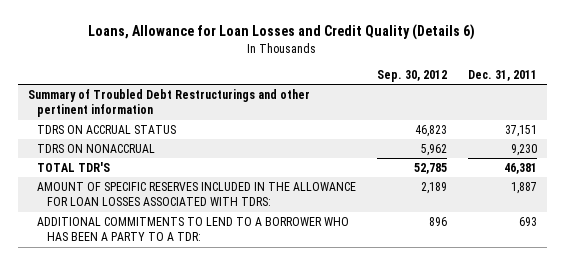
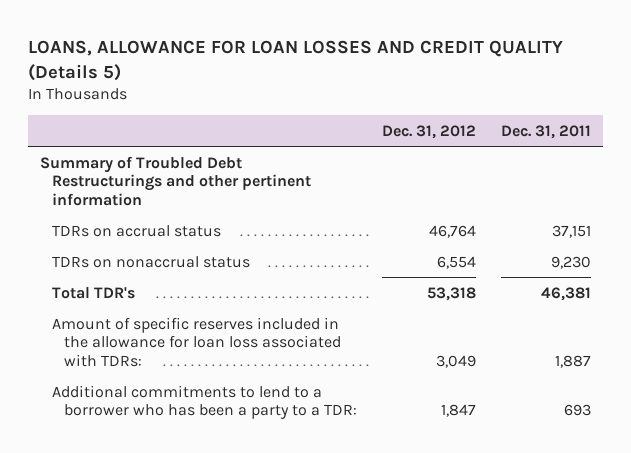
[88,24,476,41] Loans, Allowance for Loan Losses and Credit Quality (Details 6) -> [27,39,563,81] LOANS, ALLOWANCE FOR LOAN LOSSES AND CREDIT QUALITY (Details 5)
[376,69,447,82] Sep. 30, 2012 -> none
none -> [381,124,476,139] Dec. 31, 2012
[37,124,177,134] TDRS ON ACCRUAL STATUS -> [52,224,222,237] TDRs on accrual status
[37,143,156,153] TDRS ON NONACCRUAL -> [52,255,251,268] TDRs on nonaccrual status
[37,161,111,172] TOTAL TDR'S -> [52,286,136,299] Total TDR's
[37,181,357,207] AMOUNT OF SPECIFIC RESERVES INCLUDED IN THE ALLOWANCE FOR LOAN LOSSES ASSOCIATED WITH TDRS: -> [52,316,342,367] Amount of specific reserves included in the allowance for loan loss associated with TDRs:
[37,216,350,242] ADDITIONAL COMMITMENTS TO LEND TO A BORROWER WHO HAS BEEN A PARTY TO A TDR: -> [52,384,358,420] Additional commitments to lend to a borrower who has been a party to a TDR:

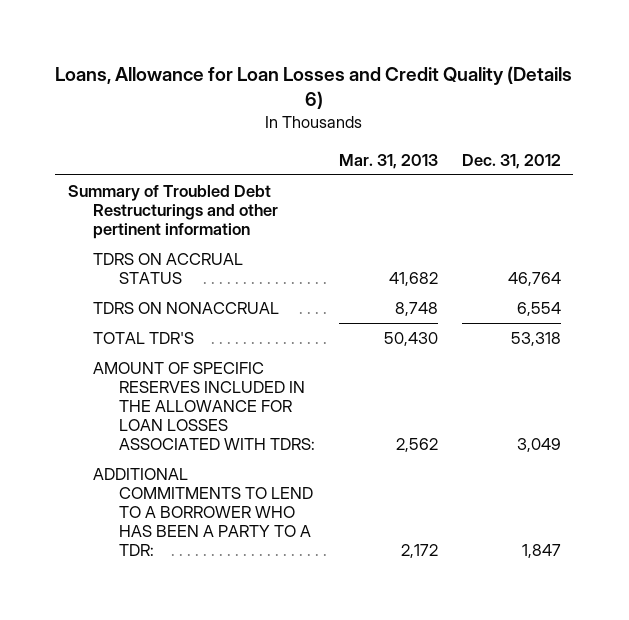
[27,39,563,81] LOANS, ALLOWANCE FOR LOAN LOSSES AND CREDIT QUALITY (Details 5) -> [55,65,573,110] Loans, Allowance for Loan Losses and Credit Quality (Details 6)
[500,124,591,139] Dec. 31, 2011 -> none
none -> [339,153,439,169] Mar. 31, 2013
[52,224,222,237] TDRs on accrual status -> [93,252,244,284] TDRS ON ACCRUAL STATUS
[52,255,251,268] TDRs on nonaccrual status -> [93,301,280,314] TDRS ON NONACCRUAL
[52,286,136,299] Total TDR's -> [93,331,195,344] TOTAL TDR'S
[52,316,342,367] Amount of specific reserves included in the allowance for loan loss associated with TDRs: -> [93,361,316,450] AMOUNT OF SPECIFIC RESERVES INCLUDED IN THE ALLOWANCE FOR LOAN LOSSES ASSOCIATED WITH TDRS:
[52,384,358,420] Additional commitments to lend to a borrower who has been a party to a TDR: -> [93,467,314,556] ADDITIONAL COMMITMENTS TO LEND TO A BORROWER WHO HAS BEEN A PARTY TO A TDR:

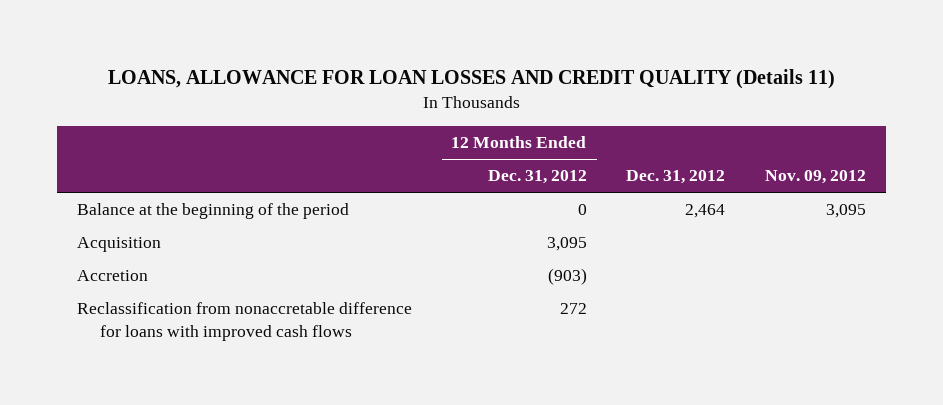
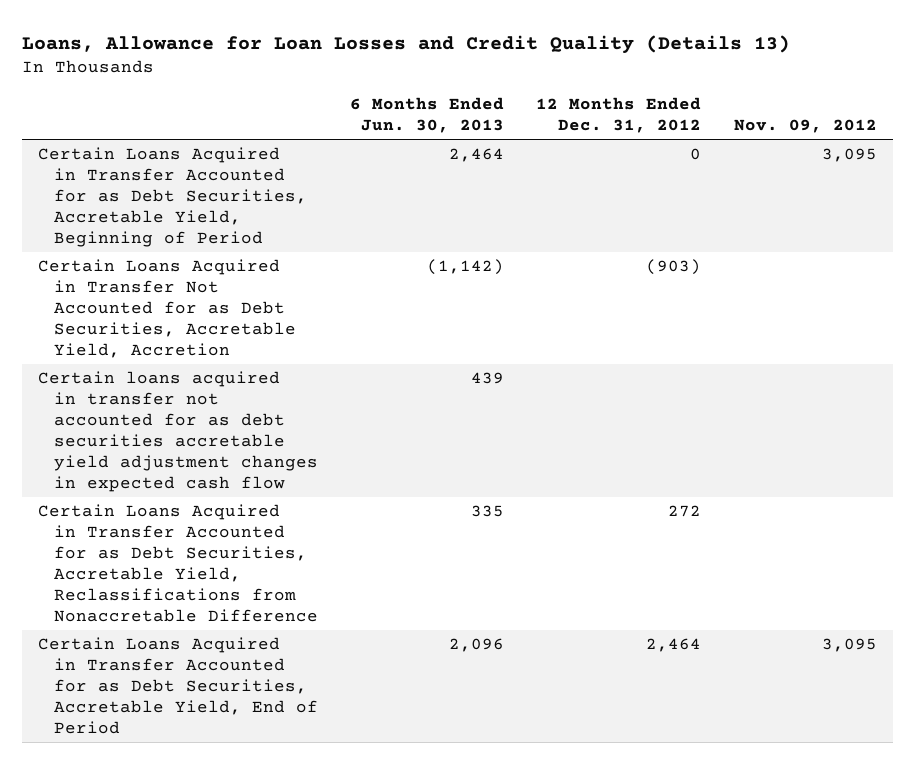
[107,69,835,90] LOANS, ALLOWANCE FOR LOAN LOSSES AND CREDIT QUALITY (Details 11) -> [22,35,791,55] Loans, Allowance for Loan Losses and Credit Quality (Details 13)
[626,170,726,185] Dec. 31, 2012 -> none
none -> [349,96,504,133] 6 Months Ended Jun. 30, 2013
[76,237,161,253] Acquisition -> none
[76,203,349,220] Balance at the beginning of the period -> [38,147,307,247] Certain Loans Acquired in Transfer Accounted for as Debt Securities, Accretable Yield, Beginning of Period
[76,270,148,282] Accretion -> [38,259,296,358] Certain Loans Acquired in Transfer Not Accounted for as Debt Securities, Accretable Yield, Accretion
none -> [38,371,318,492] Certain loans acquired in transfer not accounted for as debt securities accretable yield adjustment changes in expected cash flow
[76,302,412,342] Reclassification from nonaccretable difference for loans with improved cash flows -> [38,504,318,622] Certain Loans Acquired in Transfer Accounted for as Debt Securities, Accretable Yield, Reclassifications from Nonaccretable Difference
none -> [38,637,318,734] Certain Loans Acquired in Transfer Accounted for as Debt Securities, Accretable Yield, End of Period

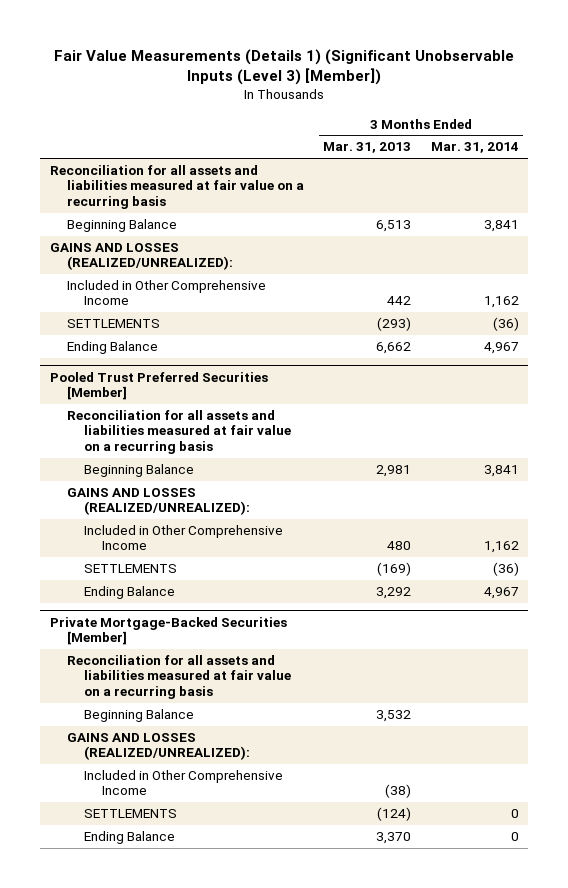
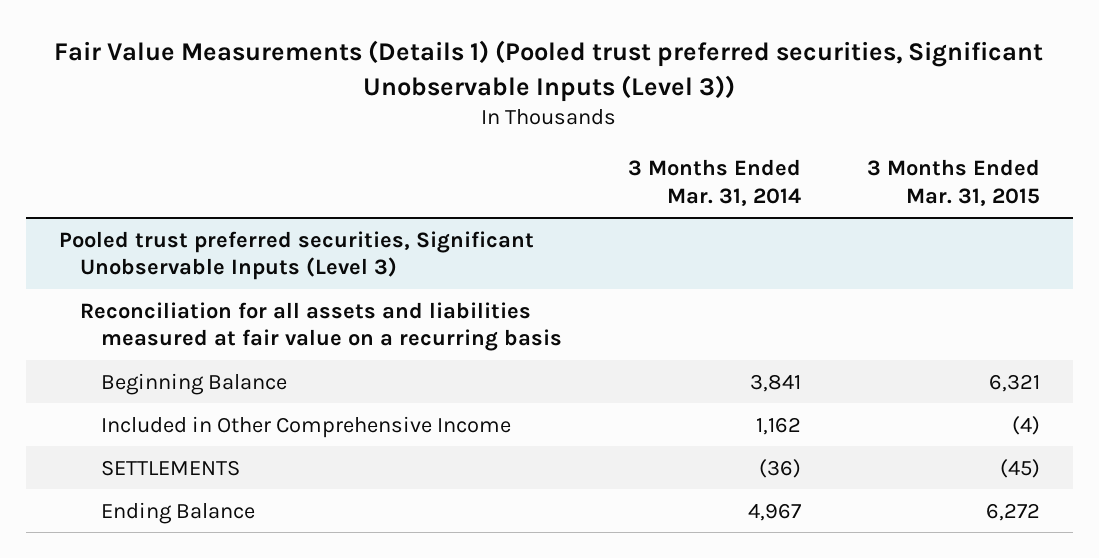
[54,48,515,86] Fair Value Measurements (Details 1) (Significant Unobservable Inputs (Level 3) [Member]) -> [54,40,1044,102] Fair Value Measurements (Details 1) (Pooled trust preferred securities, Significant Unobservable Inputs (Level 3))
[323,142,412,154] Mar. 31, 2013 -> none
none -> [867,159,1041,206] 3 Months Ended Mar. 31, 2015
[49,165,305,209] Reconciliation for all assets and liabilities measured at fair value on a recurring basis -> none
[67,219,178,233] Beginning Balance -> none
[49,243,234,271] GAINS AND LOSSES (REALIZED/UNREALIZED): -> none
[67,280,267,306] Included in Other Comprehensive Income -> none
[67,319,161,329] SETTLEMENTS -> none
[67,341,159,355] Ending Balance -> none
[49,371,268,401] Pooled Trust Preferred Securities [Member] -> none
none -> [58,230,534,281] Pooled trust preferred securities, Significant Unobservable Inputs (Level 3)
[67,488,251,516] GAINS AND LOSSES (REALIZED/UNREALIZED): -> none
[49,616,287,646] Private Mortgage-Backed Securities [Member] -> none
[67,655,292,699] Reconciliation for all assets and liabilities measured at fair value on a recurring basis -> none
[84,709,195,723] Beginning Balance -> none
[67,733,251,761] GAINS AND LOSSES (REALIZED/UNREALIZED): -> none
[84,770,284,796] Included in Other Comprehensive Income -> none
[84,809,178,819] SETTLEMENTS -> none
[84,831,176,845] Ending Balance -> none

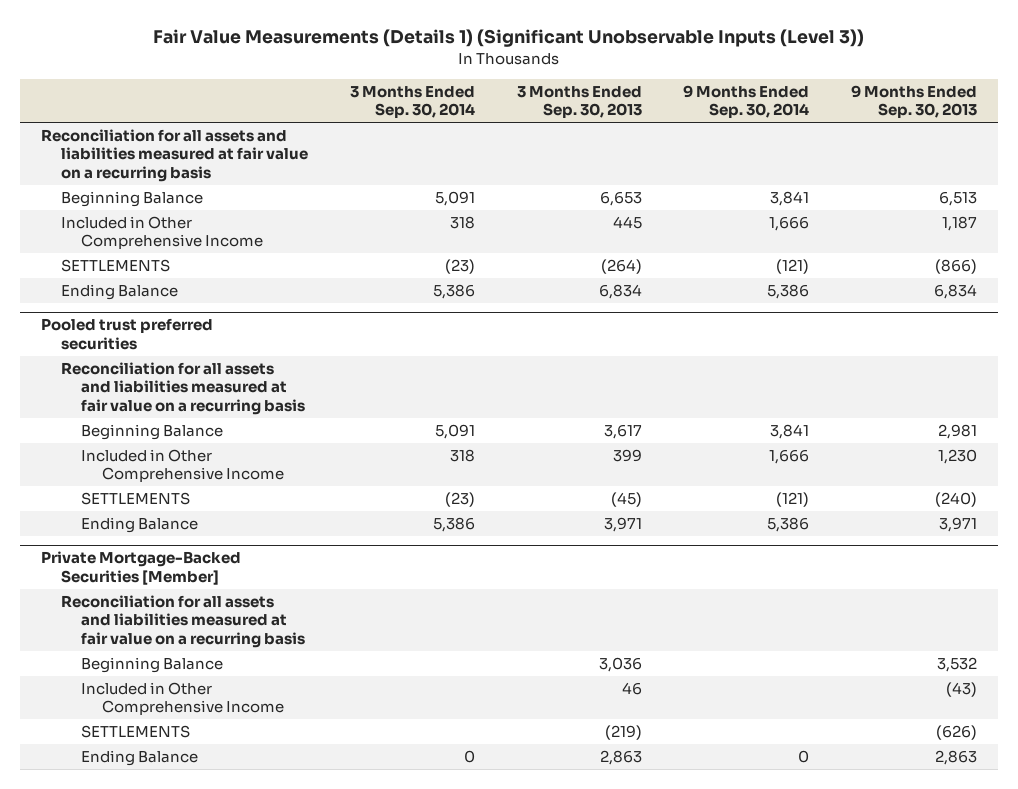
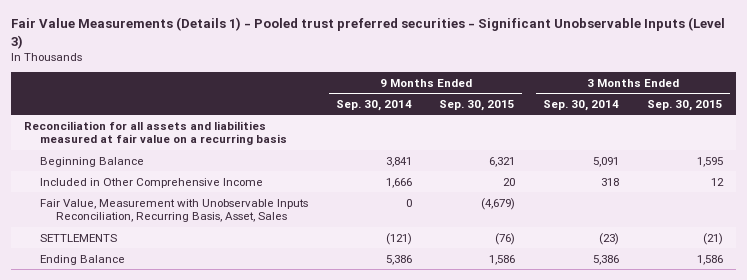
[152,29,864,48] Fair Value Measurements (Details 1) (Significant Unobservable Inputs (Level 3)) -> [10,17,725,49] Fair Value Measurements (Details 1) - Pooled trust preferred securities - Significant Unobservable Inputs (Level 3)
[516,85,642,119] 3 Months Ended Sep. 30, 2013 -> none
[851,84,978,119] 9 Months Ended Sep. 30, 2013 -> none
none -> [439,99,516,111] Sep. 30, 2015
none -> [646,99,723,111] Sep. 30, 2015
[61,259,171,273] SETTLEMENTS -> none
[61,284,179,301] Ending Balance -> none
[40,318,213,350] Pooled trust preferred securities -> none
[61,362,306,415] Reconciliation for all assets and liabilities measured at fair value on a recurring basis -> none
[81,424,224,441] Beginning Balance -> none
[81,449,284,483] Included in Other Comprehensive Income -> none
none -> [40,198,309,223] Fair Value, Measurement with Unobservable Inputs Reconciliation, Recurring Basis, Asset, Sales
[40,551,241,585] Private Mortgage-Backed Securities [Member] -> none
[61,595,306,648] Reconciliation for all assets and liabilities measured at fair value on a recurring basis -> none
[81,657,224,674] Beginning Balance -> none
[81,682,284,716] Included in Other Comprehensive Income -> none
[81,725,191,739] SETTLEMENTS -> none
[81,750,199,767] Ending Balance -> none

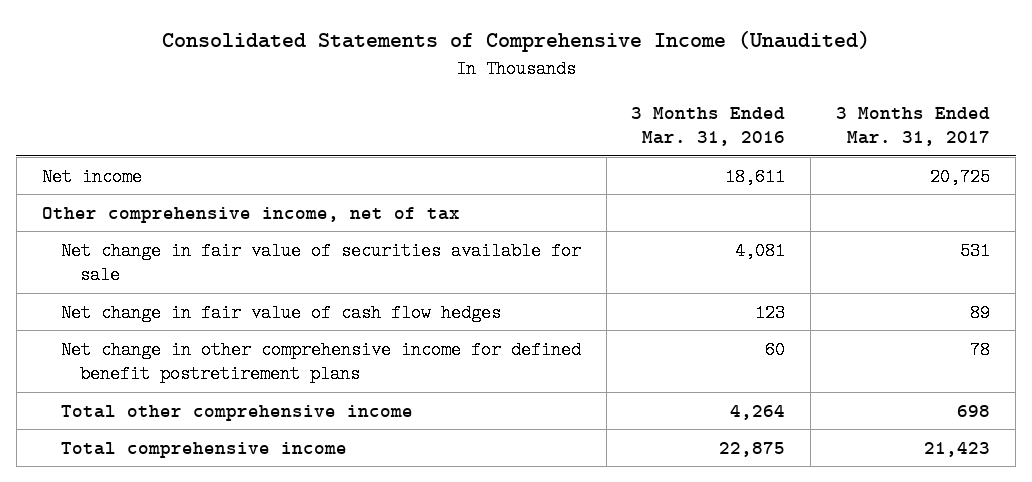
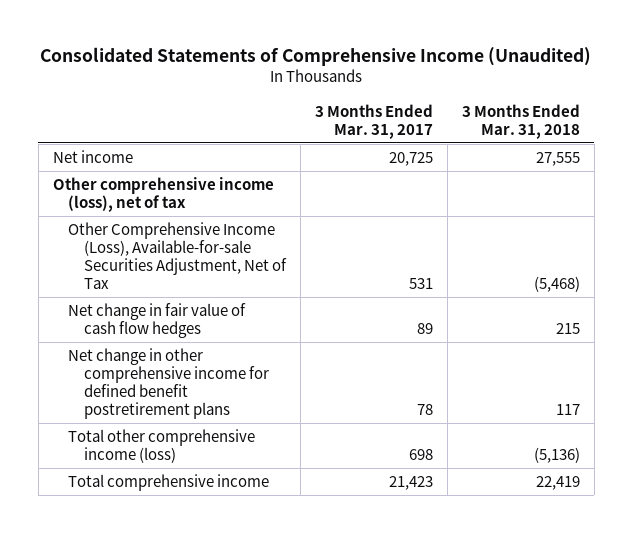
[631,106,786,147] 3 Months Ended Mar. 31, 2016 -> none
none -> [461,103,580,139] 3 Months Ended Mar. 31, 2018
[41,206,460,223] Other comprehensive income, net of tax -> [52,177,274,213] Other comprehensive income (loss), net of tax
[60,241,581,285] Net change in fair value of securities available for sale -> [68,222,287,289] Other Comprehensive Income (Loss), Available-for-sale Securities Adjustment, Net of Tax
[60,404,413,421] Total other comprehensive income -> [68,429,256,464] Total other comprehensive income (loss)

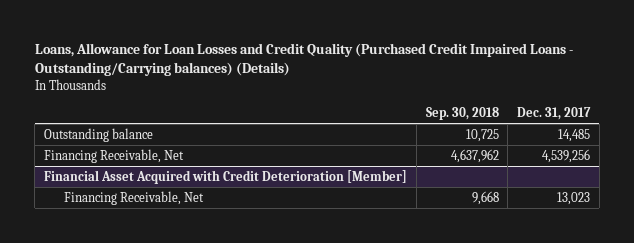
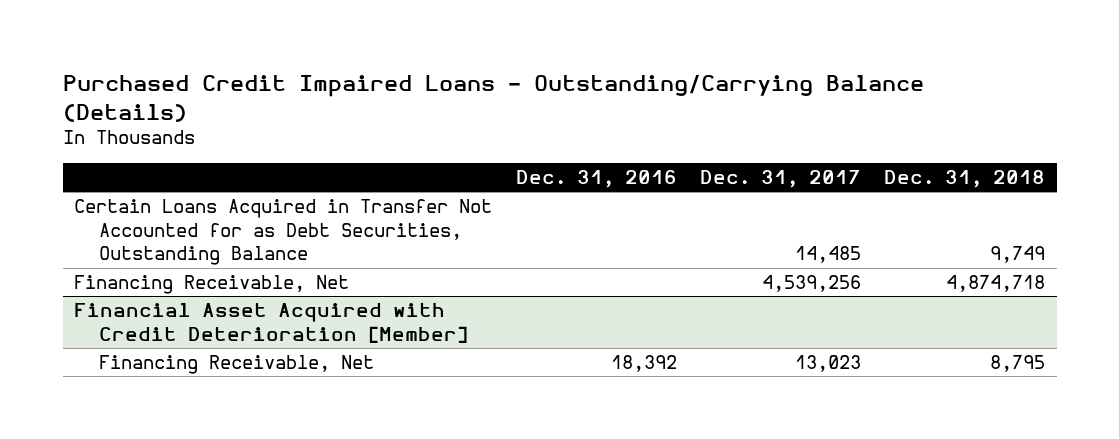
[34,42,573,77] Loans, Allowance for Loan Losses and Credit Quality (Purchased Credit Impaired Loans - Outstanding/Carrying balances) (Details) -> [62,74,924,122] Purchased Credit Impaired Loans - Outstanding/Carrying Balance (Details)
[425,106,499,120] Sep. 30, 2018 -> none
none -> [515,169,677,188] Dec. 31, 2016
none -> [883,169,1045,188] Dec. 31, 2018
[44,127,154,142] Outstanding balance -> [74,199,493,266] Certain Loans Acquired in Transfer Not Accounted for as Debt Securities, Outstanding Balance

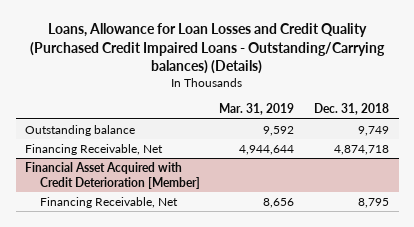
[62,74,924,122] Purchased Credit Impaired Loans - Outstanding/Carrying Balance (Details) -> [30,23,386,75] Loans, Allowance for Loan Losses and Credit Quality (Purchased Credit Impaired Loans - Outstanding/Carrying balances) (Details)
[515,169,677,188] Dec. 31, 2016 -> none
[699,169,861,188] Dec. 31, 2017 -> none
none -> [219,103,295,116] Mar. 31, 2019
[74,199,493,266] Certain Loans Acquired in Transfer Not Accounted for as Debt Securities, Outstanding Balance -> [25,125,136,137] Outstanding balance

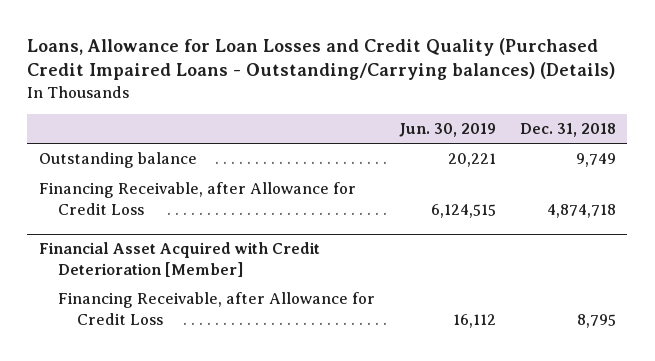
[219,103,295,116] Mar. 31, 2019 -> none
none -> [398,122,496,137] Jun. 30, 2019
[25,144,164,156] Financing Receivable, Net -> [39,182,357,215] Financing Receivable, after Allowance for Credit Loss
[39,197,178,209] Financing Receivable, Net -> [58,292,376,325] Financing Receivable, after Allowance for Credit Loss

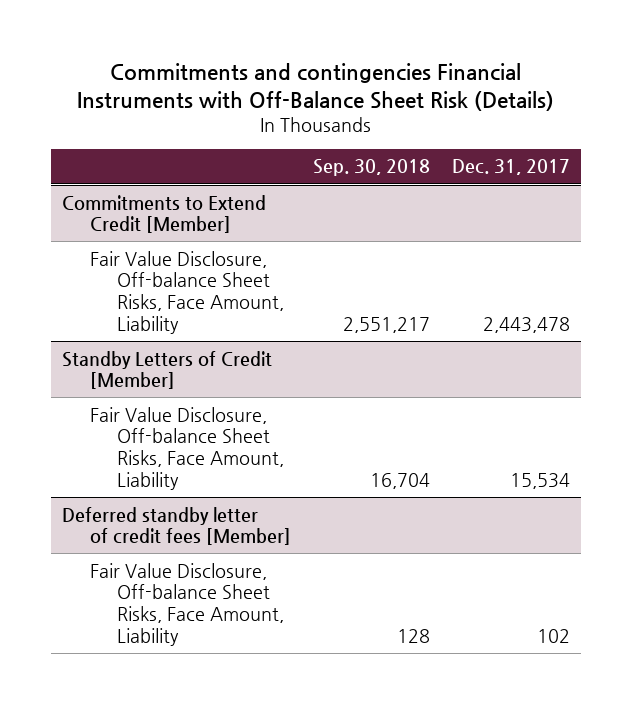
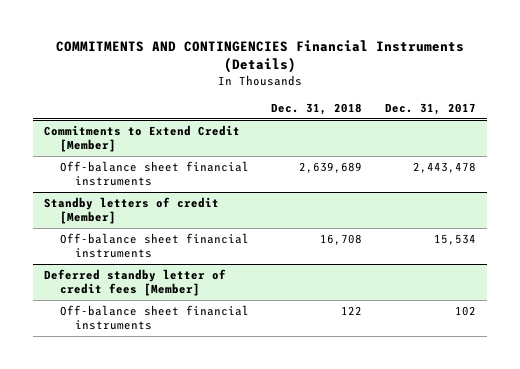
[76,62,554,111] Commitments and contingencies Financial Instruments with Off-Balance Sheet Risk (Details) -> [56,39,465,74] COMMITMENTS AND CONTINGENCIES Financial Instruments (Details)
[312,159,430,177] Sep. 30, 2018 -> none
none -> [271,102,363,115] Dec. 31, 2018
[89,250,285,334] Fair Value Disclosure, Off-balance Sheet Risks, Face Amount, Liability -> [59,161,249,186] Off-balance sheet financial instruments
[62,350,273,390] Standby Letters of Credit [Member] -> [44,197,220,224] Standby letters of credit [Member]
[89,406,285,490] Fair Value Disclosure, Off-balance Sheet Risks, Face Amount, Liability -> [59,233,249,258] Off-balance sheet financial instruments
[89,562,285,646] Fair Value Disclosure, Off-balance Sheet Risks, Face Amount, Liability -> [59,305,249,330] Off-balance sheet financial instruments

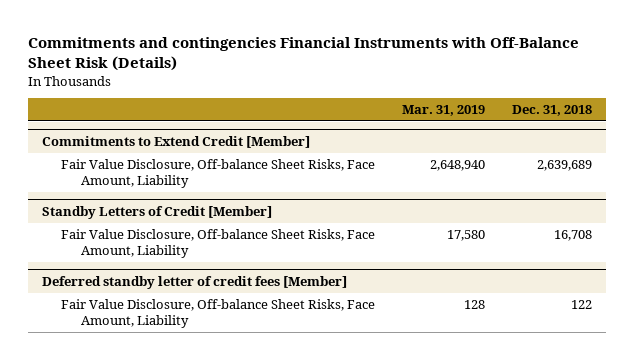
[56,39,465,74] COMMITMENTS AND CONTINGENCIES Financial Instruments (Details) -> [28,37,580,72] Commitments and contingencies Financial Instruments with Off-Balance Sheet Risk (Details)
[384,102,476,115] Dec. 31, 2017 -> none
none -> [402,105,486,117] Mar. 31, 2019
[59,161,249,186] Off-balance sheet financial instruments -> [61,158,376,188] Fair Value Disclosure, Off-balance Sheet Risks, Face Amount, Liability
[44,197,220,224] Standby letters of credit [Member] -> [41,205,272,219] Standby Letters of Credit [Member]
[59,233,249,258] Off-balance sheet financial instruments -> [61,228,376,258] Fair Value Disclosure, Off-balance Sheet Risks, Face Amount, Liability
[59,305,249,330] Off-balance sheet financial instruments -> [61,298,376,328] Fair Value Disclosure, Off-balance Sheet Risks, Face Amount, Liability

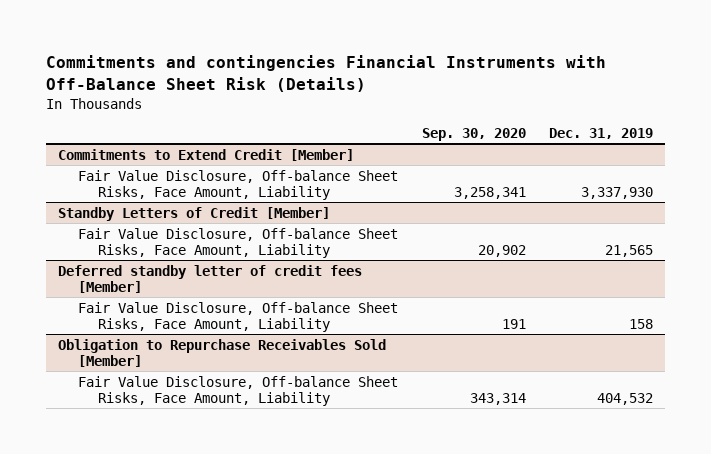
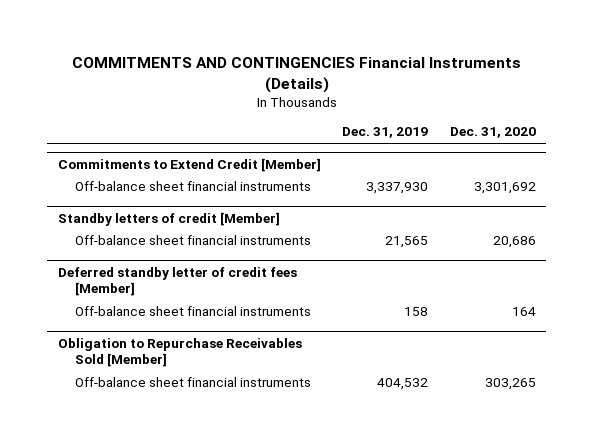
[46,54,607,92] Commitments and contingencies Financial Instruments with Off-Balance Sheet Risk (Details) -> [71,56,521,93] COMMITMENTS AND CONTINGENCIES Financial Instruments (Details)
[421,128,526,142] Sep. 30, 2020 -> none
none -> [449,127,536,139] Dec. 31, 2020
[77,169,398,200] Fair Value Disclosure, Off-balance Sheet Risks, Face Amount, Liability -> [74,181,311,192] Off-balance sheet financial instruments
[58,206,331,221] Standby Letters of Credit [Member] -> [57,211,280,226] Standby letters of credit [Member]
[77,227,398,258] Fair Value Disclosure, Off-balance Sheet Risks, Face Amount, Liability -> [74,235,311,246] Off-balance sheet financial instruments
[77,301,398,332] Fair Value Disclosure, Off-balance Sheet Risks, Face Amount, Liability -> [74,306,311,317] Off-balance sheet financial instruments
[77,375,398,406] Fair Value Disclosure, Off-balance Sheet Risks, Face Amount, Liability -> [74,377,311,388] Off-balance sheet financial instruments

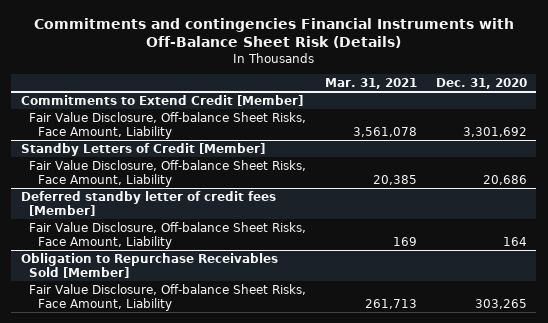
[71,56,521,93] COMMITMENTS AND CONTINGENCIES Financial Instruments (Details) -> [33,18,514,49] Commitments and contingencies Financial Instruments with Off-Balance Sheet Risk (Details)
[342,127,429,139] Dec. 31, 2019 -> none
none -> [324,77,417,89] Mar. 31, 2021
[74,181,311,192] Off-balance sheet financial instruments -> [29,111,307,139] Fair Value Disclosure, Off-balance Sheet Risks, Face Amount, Liability
[57,211,280,226] Standby letters of credit [Member] -> [20,142,265,156] Standby Letters of Credit [Member]
[74,235,311,246] Off-balance sheet financial instruments -> [29,159,307,187] Fair Value Disclosure, Off-balance Sheet Risks, Face Amount, Liability
[74,306,311,317] Off-balance sheet financial instruments -> [29,221,307,249] Fair Value Disclosure, Off-balance Sheet Risks, Face Amount, Liability
[74,377,311,388] Off-balance sheet financial instruments -> [29,283,307,311] Fair Value Disclosure, Off-balance Sheet Risks, Face Amount, Liability

